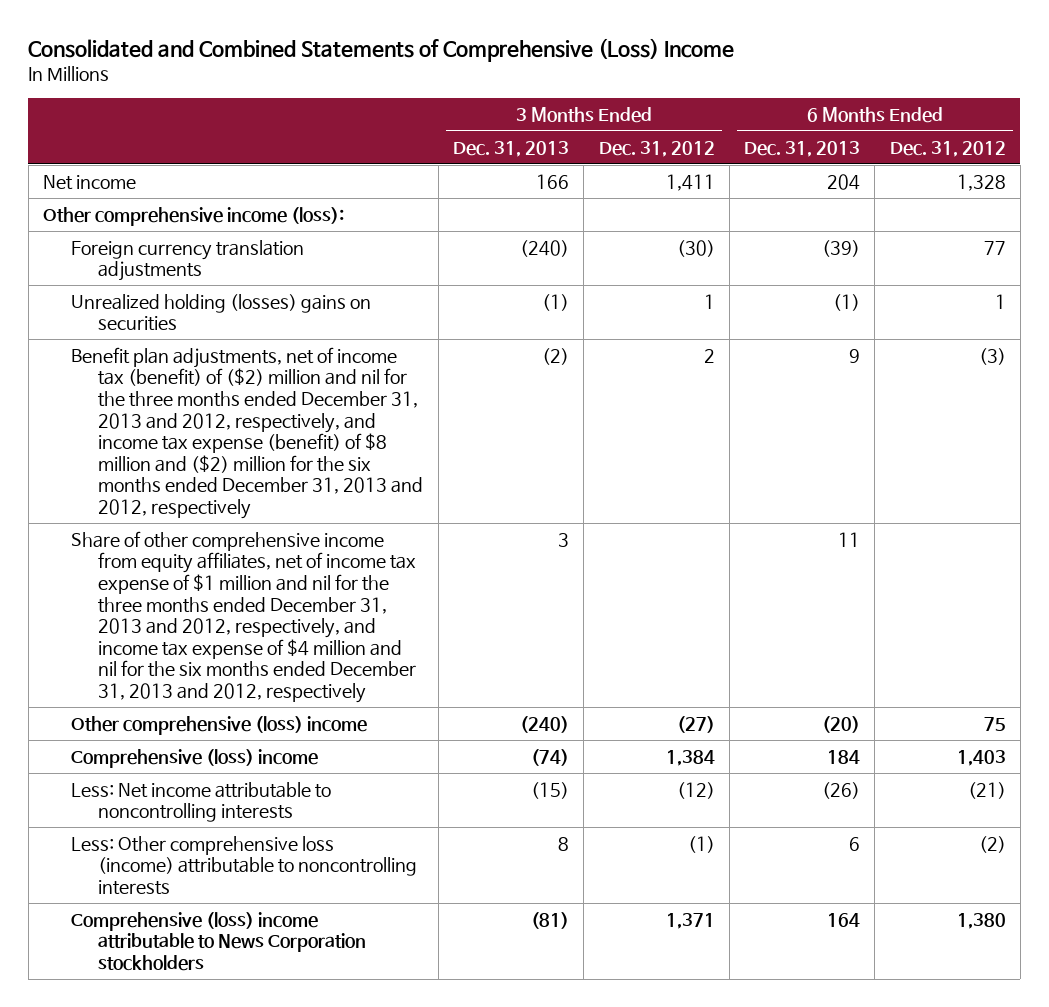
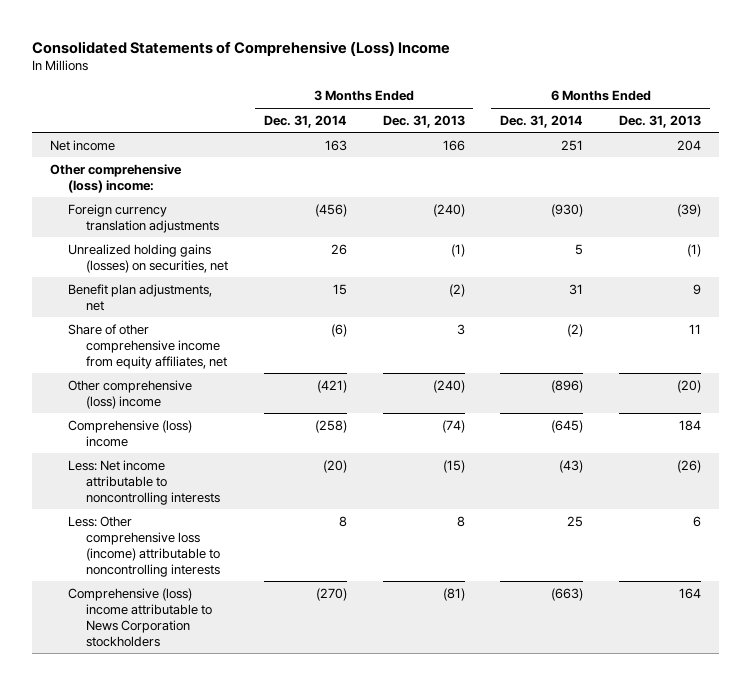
[28,38,735,63] Consolidated and Combined Statements of Comprehensive (Loss) Income -> [32,40,451,56] Consolidated Statements of Comprehensive (Loss) Income
[598,140,715,157] Dec. 31, 2012 -> none
[889,140,1006,157] Dec. 31, 2012 -> none
none -> [263,114,347,128] Dec. 31, 2014
none -> [500,114,584,128] Dec. 31, 2014
[43,206,345,226] Other comprehensive income (loss): -> [50,163,183,193] Other comprehensive (loss) income:
[70,293,371,332] Unrealized holding (losses) gains on securities -> [68,243,229,273] Unrealized holding gains (losses) on securities, net
[70,346,424,519] Benefit plan adjustments, net of income tax (benefit) of ($2) million and nil for the three months ended December 31, 2013 and 2012, respectively, and income tax expense (benefit) of $8 million and ($2) million for the six months ended December 31, 2013 and 2012, respectively -> [68,283,213,311] Benefit plan adjustments, net
[70,530,417,703] Share of other comprehensive income from equity affiliates, net of income tax expense of $1 million and nil for the three months ended December 31, 2013 and 2012, respectively, and income tax expense of $4 million and nil for the six months ended December 31, 2013 and 2012, respectively -> [68,323,228,369] Share of other comprehensive income from equity affiliates, net

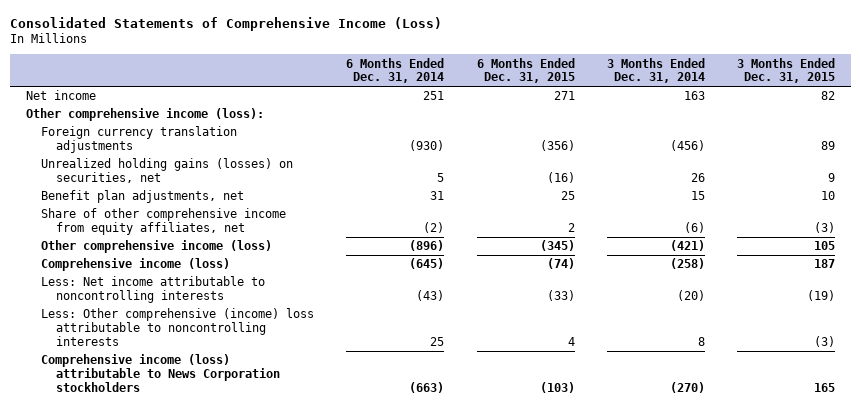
[32,40,451,56] Consolidated Statements of Comprehensive (Loss) Income -> [10,16,443,31] Consolidated Statements of Comprehensive Income (Loss)
[382,114,465,128] Dec. 31, 2013 -> none
[618,114,701,128] Dec. 31, 2013 -> none
none -> [476,57,575,84] 6 Months Ended Dec. 31, 2015
none -> [737,57,836,84] 3 Months Ended Dec. 31, 2015
[50,163,183,193] Other comprehensive (loss) income: -> [26,108,265,122] Other comprehensive income (loss):
[68,379,193,409] Other comprehensive (loss) income -> [41,240,273,254] Other comprehensive income (loss)
[68,419,193,447] Comprehensive (loss) income -> [41,258,231,272] Comprehensive income (loss)
[68,515,221,577] Less: Other comprehensive loss (income) attributable to noncontrolling interests -> [41,308,315,346] Less: Other comprehensive (income) loss attributable to noncontrolling interests
[68,587,213,647] Comprehensive (loss) income attributable to News Corporation stockholders -> [41,354,280,392] Comprehensive income (loss) attributable to News Corporation stockholders

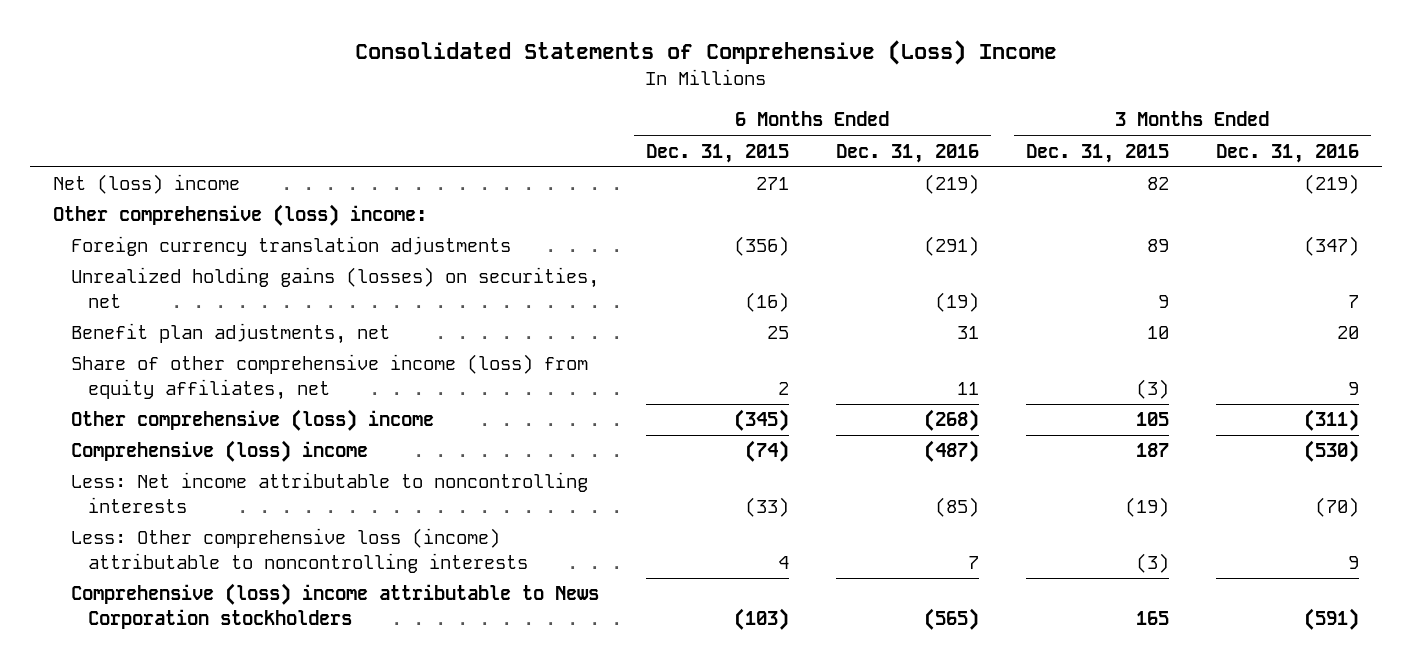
[10,16,443,31] Consolidated Statements of Comprehensive Income (Loss) -> [354,40,1057,66] Consolidated Statements of Comprehensive (Loss) Income
[346,57,445,84] 6 Months Ended Dec. 31, 2014 -> none
[606,57,705,84] 3 Months Ended Dec. 31, 2014 -> none
none -> [835,143,979,163] Dec. 31, 2016
none -> [1215,143,1359,163] Dec. 31, 2016
[26,90,97,101] Net income -> [53,174,241,195] Net (loss) income
[26,108,265,122] Other comprehensive income (loss): -> [53,204,428,227] Other comprehensive (loss) income:
[41,208,287,235] Share of other comprehensive income from equity affiliates, net -> [70,354,588,400] Share of other comprehensive income (loss) from equity affiliates, net
[41,240,273,254] Other comprehensive income (loss) -> [70,409,434,432] Other comprehensive (loss) income
[41,258,231,272] Comprehensive income (loss) -> [70,440,368,463] Comprehensive (loss) income
[41,308,315,346] Less: Other comprehensive (income) loss attributable to noncontrolling interests -> [70,528,529,573] Less: Other comprehensive loss (income) attributable to noncontrolling interests
[41,354,280,392] Comprehensive income (loss) attributable to News Corporation stockholders -> [70,583,599,629] Comprehensive (loss) income attributable to News Corporation stockholders

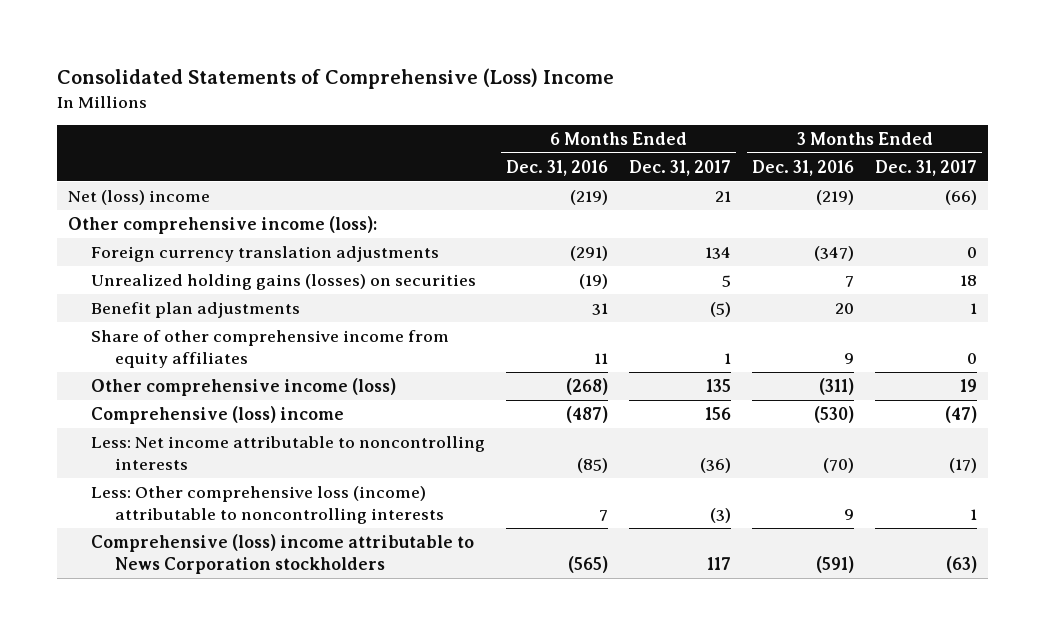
[645,143,789,163] Dec. 31, 2015 -> none
[1025,143,1169,163] Dec. 31, 2015 -> none
none -> [629,159,732,176] Dec. 31, 2017
none -> [875,159,978,176] Dec. 31, 2017
[53,204,428,227] Other comprehensive (loss) income: -> [67,215,377,234] Other comprehensive income (loss):
[70,267,599,308] Unrealized holding gains (losses) on securities, net -> [91,273,477,290] Unrealized holding gains (losses) on securities
[70,323,390,345] Benefit plan adjustments, net -> [91,301,301,318] Benefit plan adjustments
[70,354,588,400] Share of other comprehensive income (loss) from equity affiliates, net -> [91,329,450,369] Share of other comprehensive income from equity affiliates
[70,409,434,432] Other comprehensive (loss) income -> [91,377,397,396] Other comprehensive income (loss)

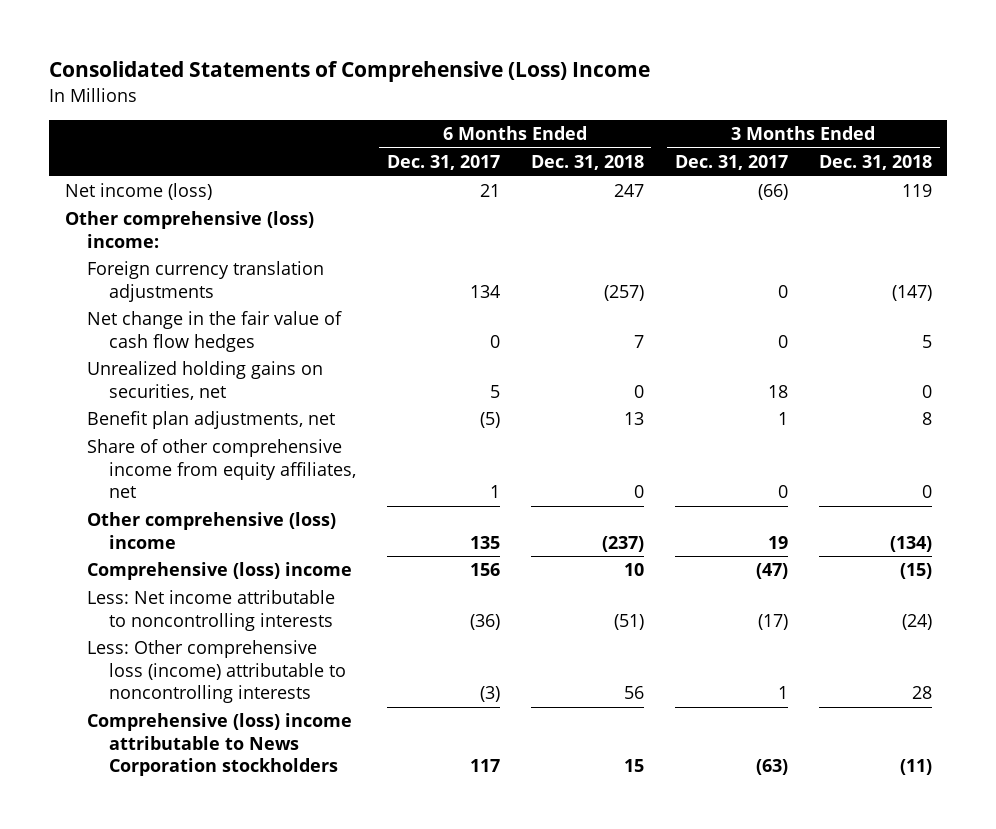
[506,159,609,176] Dec. 31, 2016 -> none
[752,159,855,176] Dec. 31, 2016 -> none
none -> [530,155,644,171] Dec. 31, 2018
none -> [818,155,932,171] Dec. 31, 2018
[67,189,210,205] Net (loss) income -> [64,183,212,201] Net income (loss)
[67,215,377,234] Other comprehensive income (loss): -> [64,211,314,248] Other comprehensive (loss) income:
none -> [86,311,342,352] Net change in the fair value of cash flow hedges
[91,273,477,290] Unrealized holding gains (losses) on securities -> [86,361,323,400] Unrealized holding gains on securities, net
[91,301,301,318] Benefit plan adjustments -> [86,411,335,430] Benefit plan adjustments, net
[91,329,450,369] Share of other comprehensive income from equity affiliates -> [86,439,356,499] Share of other comprehensive income from equity affiliates, net
[91,377,397,396] Other comprehensive income (loss) -> [86,512,336,549] Other comprehensive (loss) income

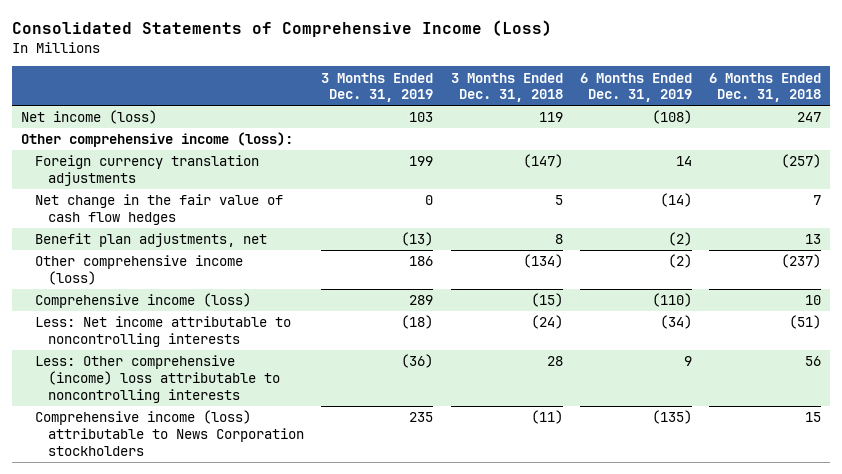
[49,61,651,83] Consolidated Statements of Comprehensive (Loss) Income -> [12,19,553,37] Consolidated Statements of Comprehensive Income (Loss)
[386,155,500,171] Dec. 31, 2017 -> none
[674,155,788,171] Dec. 31, 2017 -> none
none -> [321,72,434,103] 3 Months Ended Dec. 31, 2019
none -> [579,72,692,103] 6 Months Ended Dec. 31, 2019
[64,211,314,248] Other comprehensive (loss) income: -> [20,132,293,148] Other comprehensive income (loss):
[86,361,323,400] Unrealized holding gains on securities, net -> none
[86,439,356,499] Share of other comprehensive income from equity affiliates, net -> none
[86,512,336,549] Other comprehensive (loss) income -> [34,255,243,285] Other comprehensive income (loss)
[86,562,352,581] Comprehensive (loss) income -> [34,293,251,309] Comprehensive income (loss)
[86,640,346,704] Less: Other comprehensive loss (income) attributable to noncontrolling interests -> [34,355,281,403] Less: Other comprehensive (income) loss attributable to noncontrolling interests
[86,713,352,777] Comprehensive (loss) income attributable to News Corporation stockholders -> [34,410,305,456] Comprehensive income (loss) attributable to News Corporation stockholders

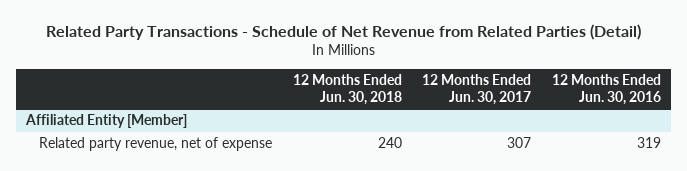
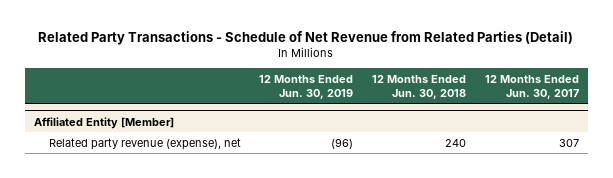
[551,74,661,105] 12 Months Ended Jun. 30, 2016 -> none
none -> [259,75,354,99] 12 Months Ended Jun. 30, 2019
[38,137,272,152] Related party revenue, net of expense -> [48,137,241,150] Related party revenue (expense), net

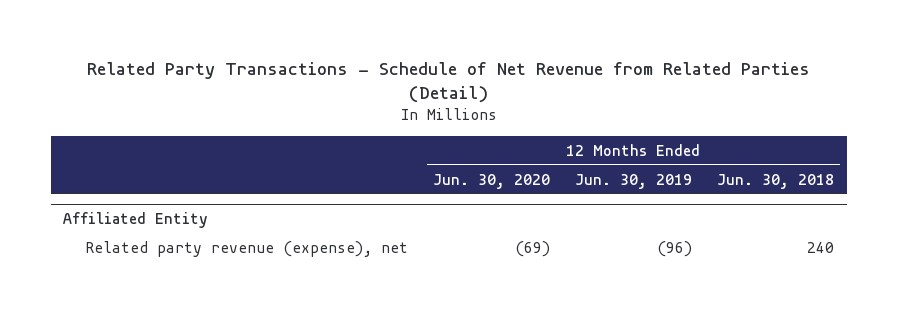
[484,75,579,99] 12 Months Ended Jun. 30, 2017 -> none
none -> [432,173,550,189] Jun. 30, 2020
[33,116,174,129] Affiliated Entity [Member] -> [63,211,209,228] Affiliated Entity

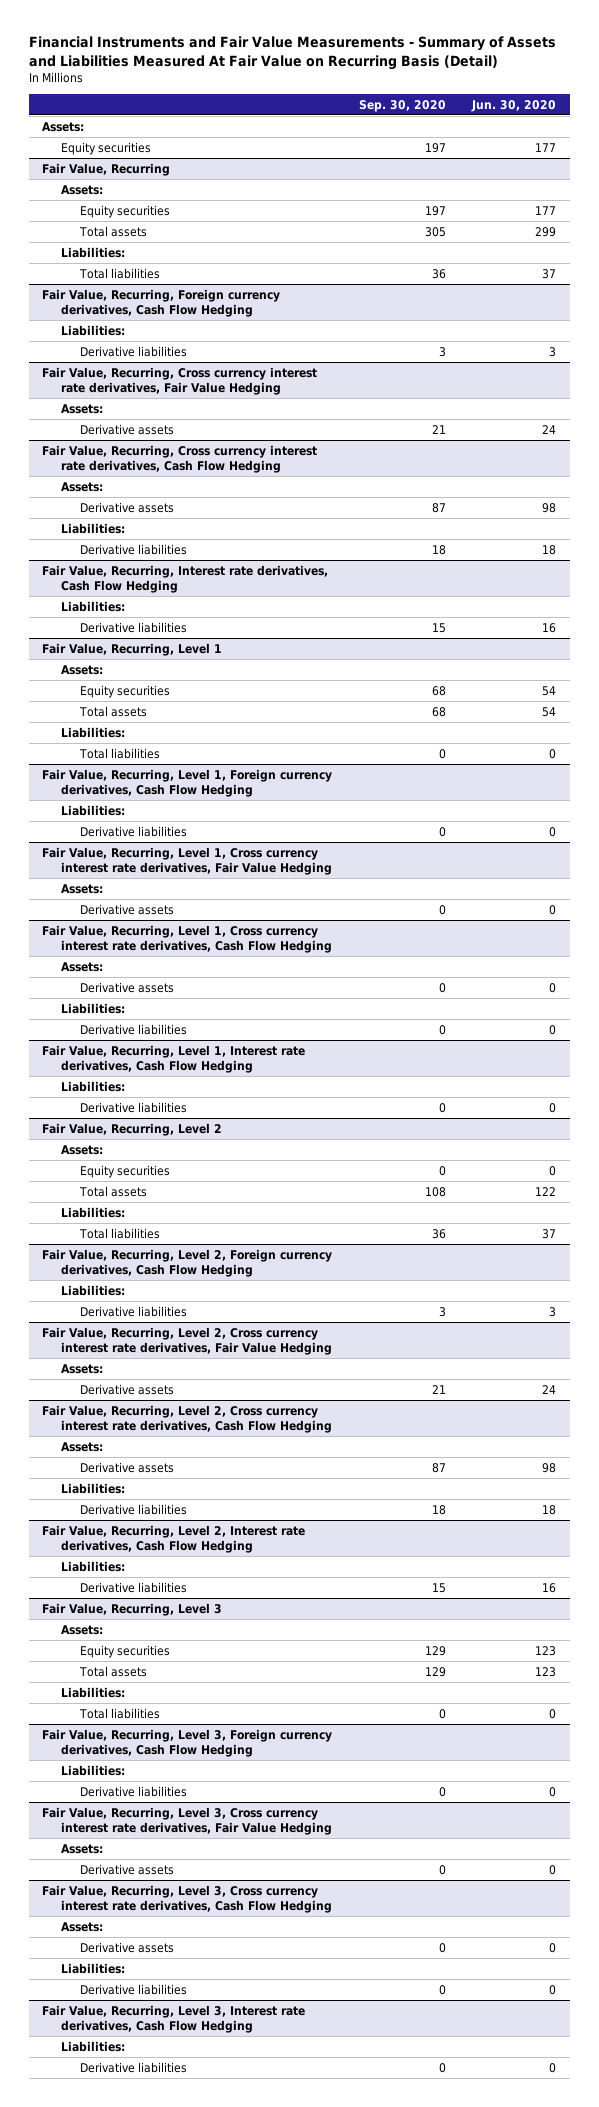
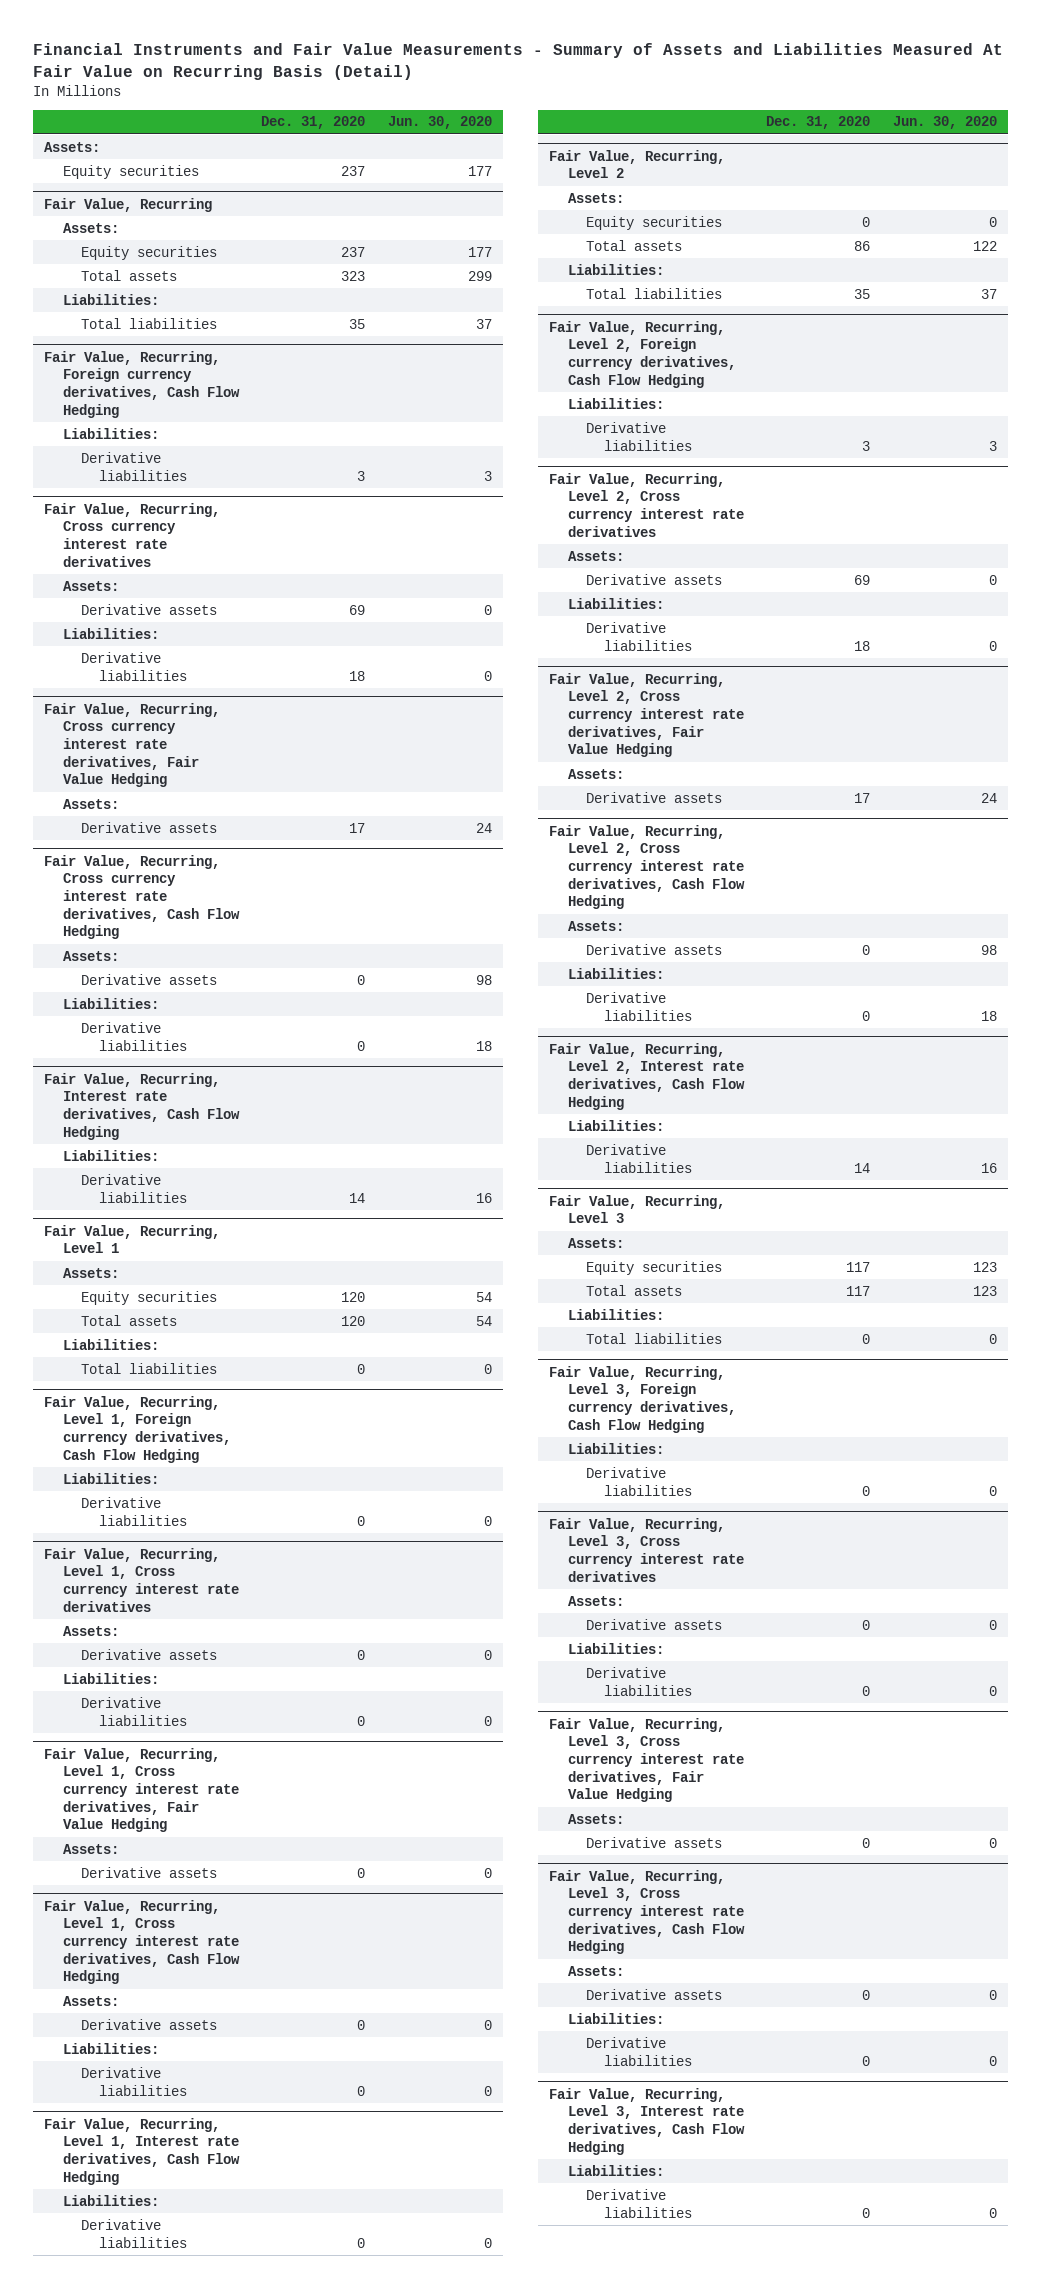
[358,99,446,112] Sep. 30, 2020 -> none
none -> [261,116,366,130] Dec. 31, 2020
none -> [44,502,221,567] Fair Value, Recurring, Cross currency interest rate derivatives
none -> [62,580,119,591] Assets:
none -> [81,603,218,615] Derivative assets
none -> [62,627,159,639] Liabilities:
none -> [81,651,188,681] Derivative liabilities
none -> [44,1547,239,1612] Fair Value, Recurring, Level 1, Cross currency interest rate derivatives
none -> [62,1625,119,1636] Assets:
none -> [81,1648,218,1660] Derivative assets
none -> [62,1672,159,1684] Liabilities:
none -> [81,1696,188,1726] Derivative liabilities
none -> [549,472,744,537] Fair Value, Recurring, Level 2, Cross currency interest rate derivatives
none -> [567,550,624,561] Assets:
none -> [585,573,722,585] Derivative assets
none -> [567,597,664,609] Liabilities:
none -> [585,621,693,651] Derivative liabilities
none -> [549,1517,744,1582] Fair Value, Recurring, Level 3, Cross currency interest rate derivatives
none -> [567,1595,624,1606] Assets:
none -> [585,1618,722,1630] Derivative assets
none -> [567,1642,664,1654] Liabilities:
none -> [585,1666,693,1696] Derivative liabilities

